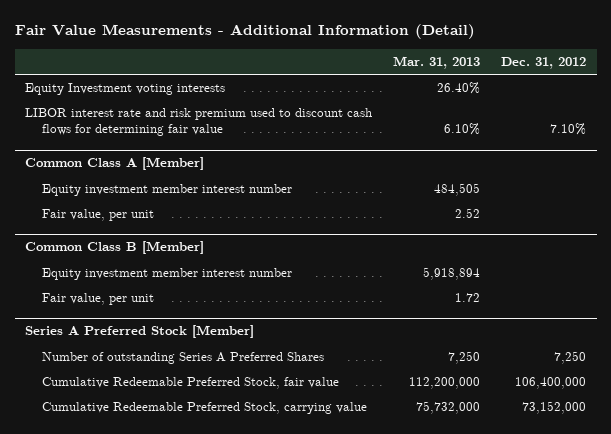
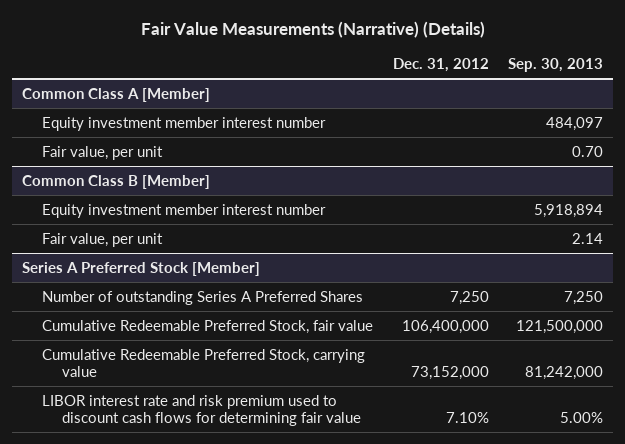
[14,24,475,40] Fair Value Measurements - Additional Information (Detail) -> [140,20,485,38] Fair Value Measurements (Narrative) (Details)
[393,55,481,69] Mar. 31, 2013 -> none
none -> [508,58,604,73] Sep. 30, 2013
[25,83,226,96] Equity Investment voting interests -> none
[25,108,373,137] LIBOR interest rate and risk premium used to discount cash flows for determining fair value -> none
none -> [41,394,361,427] LIBOR interest rate and risk premium used to discount cash flows for determining fair value

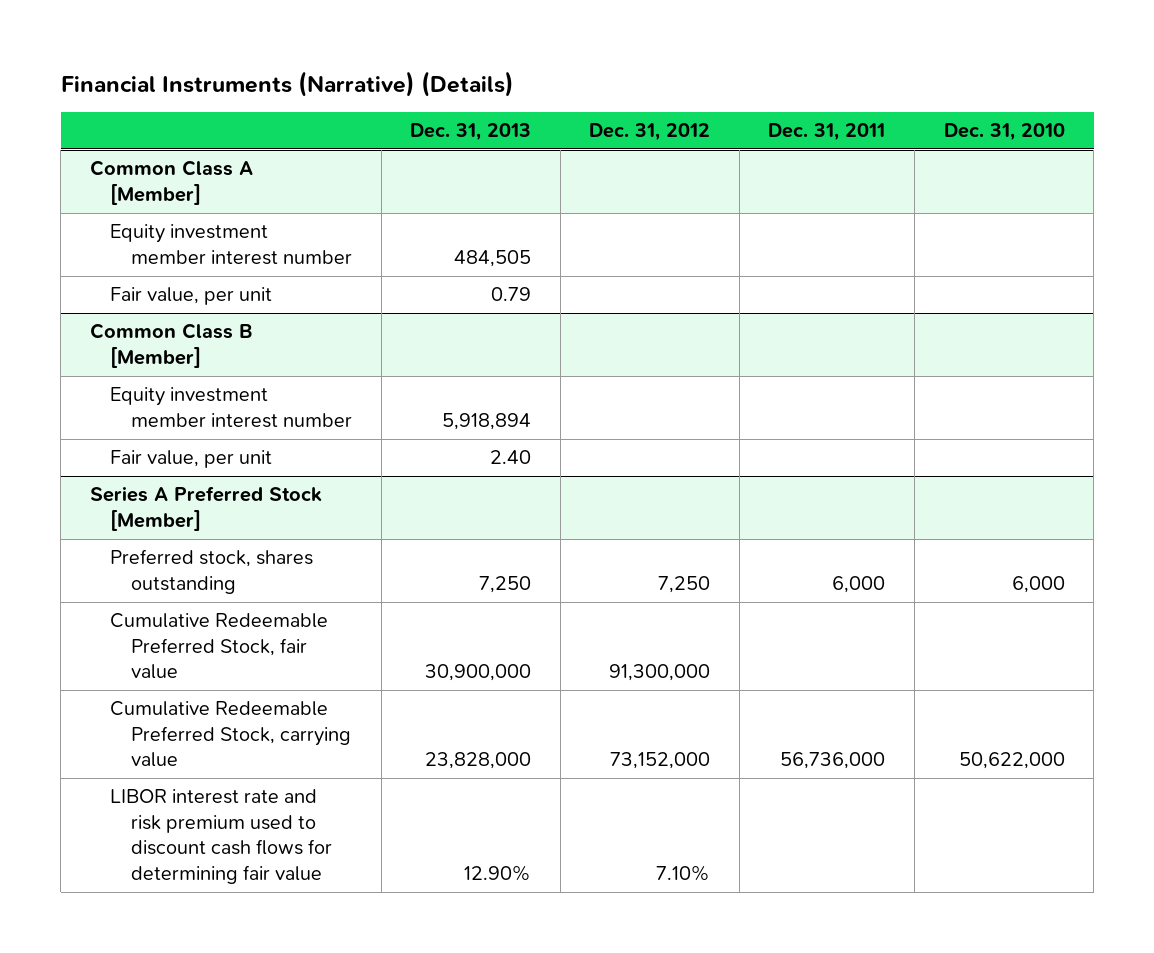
[140,20,485,38] Fair Value Measurements (Narrative) (Details) -> [60,70,514,97] Financial Instruments (Narrative) (Details)
[508,58,604,73] Sep. 30, 2013 -> none
none -> [410,123,532,142] Dec. 31, 2013
none -> [768,123,886,142] Dec. 31, 2011
none -> [943,123,1065,142] Dec. 31, 2010
[41,290,363,305] Number of outstanding Series A Preferred Shares -> [110,549,314,594] Preferred stock, shares outstanding
[401,319,489,334] 106,400,000 -> [609,664,711,682] 91,300,000

